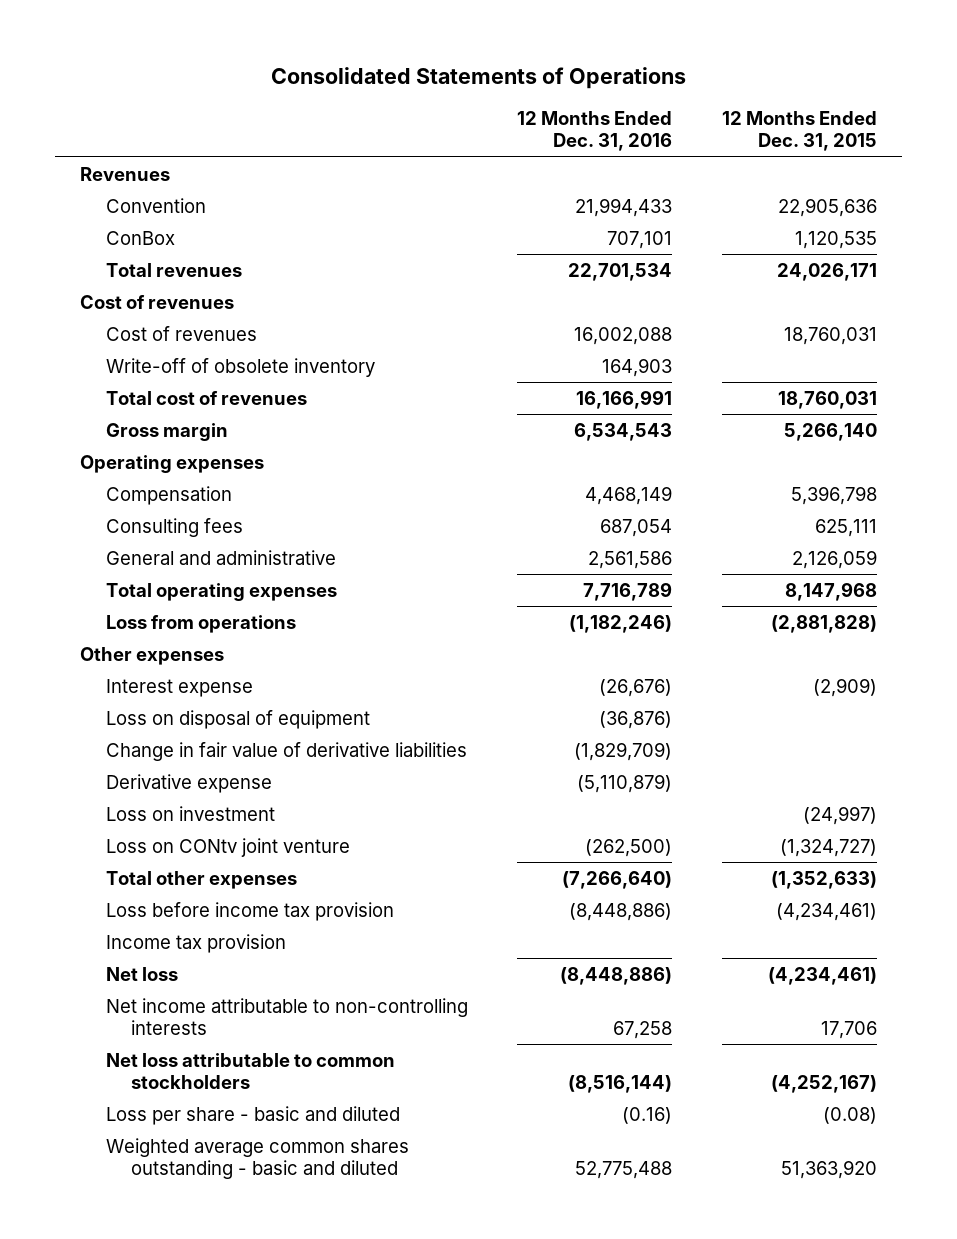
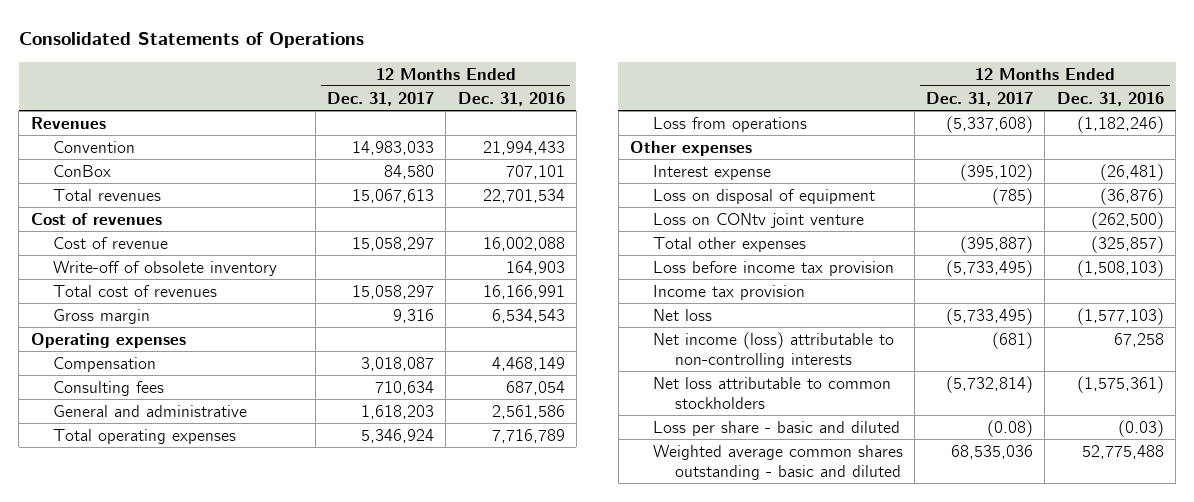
[722,111,878,152] 12 Months Ended Dec. 31, 2015 -> none
none -> [326,92,434,107] Dec. 31, 2017
[105,325,257,341] Cost of revenues -> [53,237,169,250] Cost of revenue
[599,678,673,697] (26,676) -> [1099,164,1164,182] (26,481)
[105,741,467,761] Change in fair value of derivative liabilities -> none
[105,773,272,793] Derivative expense -> none
[105,805,275,821] Loss on investment -> none
[562,870,673,889] (7,266,640) -> [1090,236,1164,254] (325,857)
[569,902,673,921] (8,448,886) -> [1076,260,1164,278] (1,508,103)
[560,966,673,985] (8,448,886) -> [1076,308,1164,326] (1,577,103)
[105,997,468,1035] Net income attributable to non-controlling interests -> [652,332,894,368] Net income (loss) attributable to non-controlling interests
[568,1074,673,1093] (8,516,144) -> [1076,376,1164,394] (1,575,361)
[622,1106,673,1124] (0.16) -> [1117,420,1164,438] (0.03)

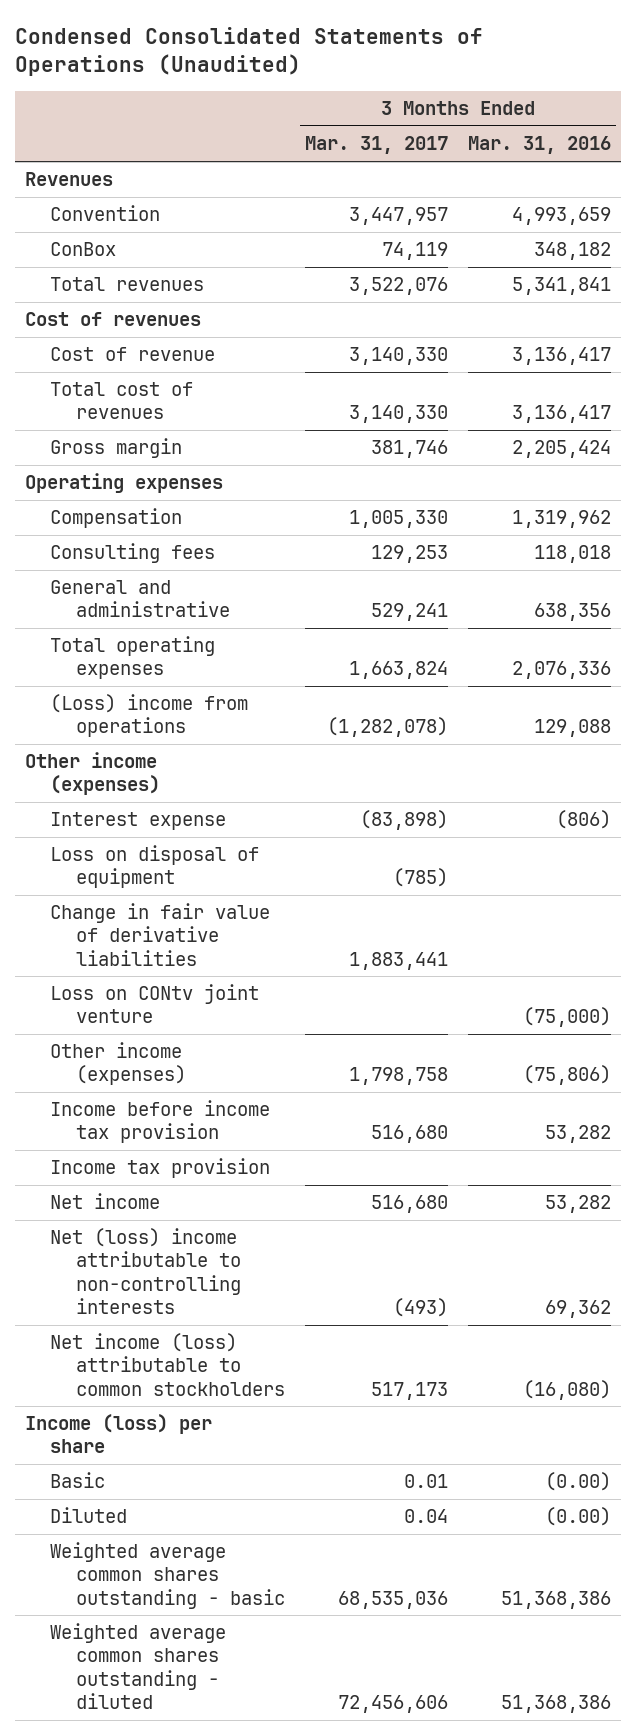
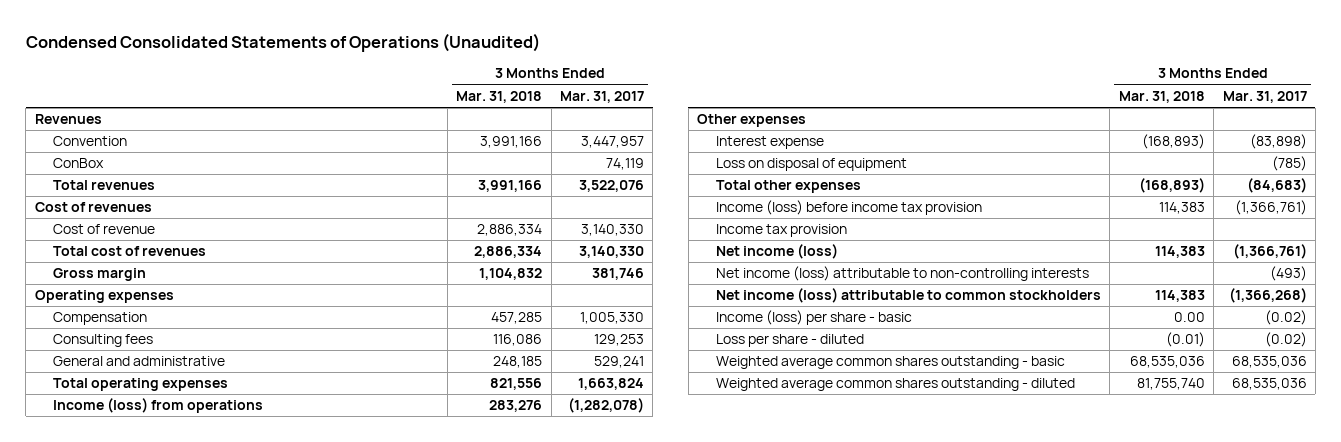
[468,136,612,155] Mar. 31, 2016 -> none
none -> [456,90,543,103] Mar. 31, 2018
[50,694,249,738] (Loss) income from operations -> [53,398,264,414] Income (loss) from operations
[25,752,161,796] Other income (expenses) -> [697,114,807,128] Other expenses
[50,903,271,966] Change in fair value of derivative liabilities -> none
[50,984,260,1024] Loss on CONtv joint venture -> none
[50,1042,186,1086] Other income (expenses) -> [716,180,862,194] Total other expenses
[348,1067,448,1086] 1,798,758 -> [1246,178,1307,194] (84,683)
[50,1100,271,1144] Income before income tax provision -> [716,200,983,216] Income (loss) before income tax provision
[370,1125,448,1144] 516,680 -> [1234,200,1307,216] (1,366,761)
[25,1414,213,1454] Income (loss) per share -> none
[50,1193,161,1210] Net income -> [716,244,839,260] Net income (loss)
[370,1195,448,1214] 516,680 -> [1232,244,1307,260] (1,366,761)
[50,1228,241,1314] Net (loss) income attributable to non-controlling interests -> [716,266,1090,282] Net income (loss) attributable to non-controlling interests
[370,1381,448,1400] 517,173 -> [1228,288,1307,304] (1,366,268)
[50,1472,106,1489] Basic -> [716,310,913,326] Income (loss) per share - basic
[403,1474,448,1489] 0.01 -> [1264,310,1307,326] (0.02)
[50,1507,128,1524] Diluted -> [716,334,865,348] Loss per share - diluted
[403,1509,448,1524] 0.04 -> [1264,332,1307,348] (0.02)
[337,1694,448,1713] 72,456,606 -> [1231,378,1307,391] 68,535,036

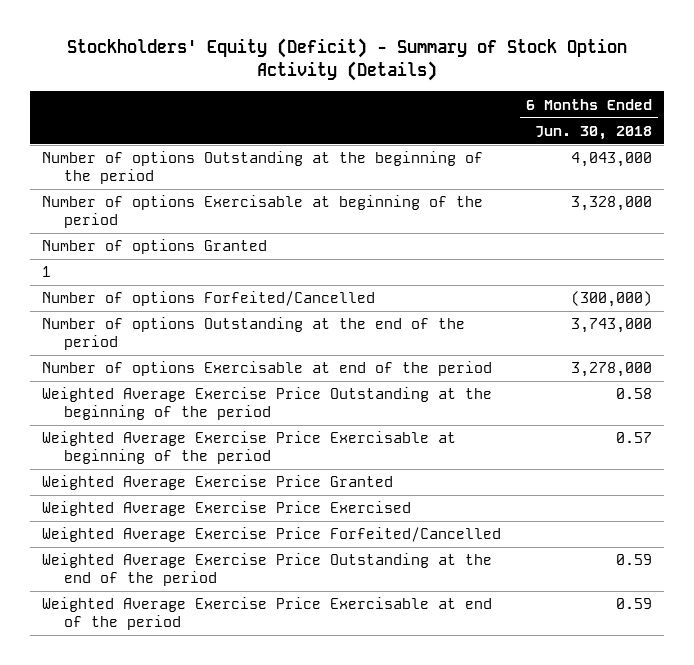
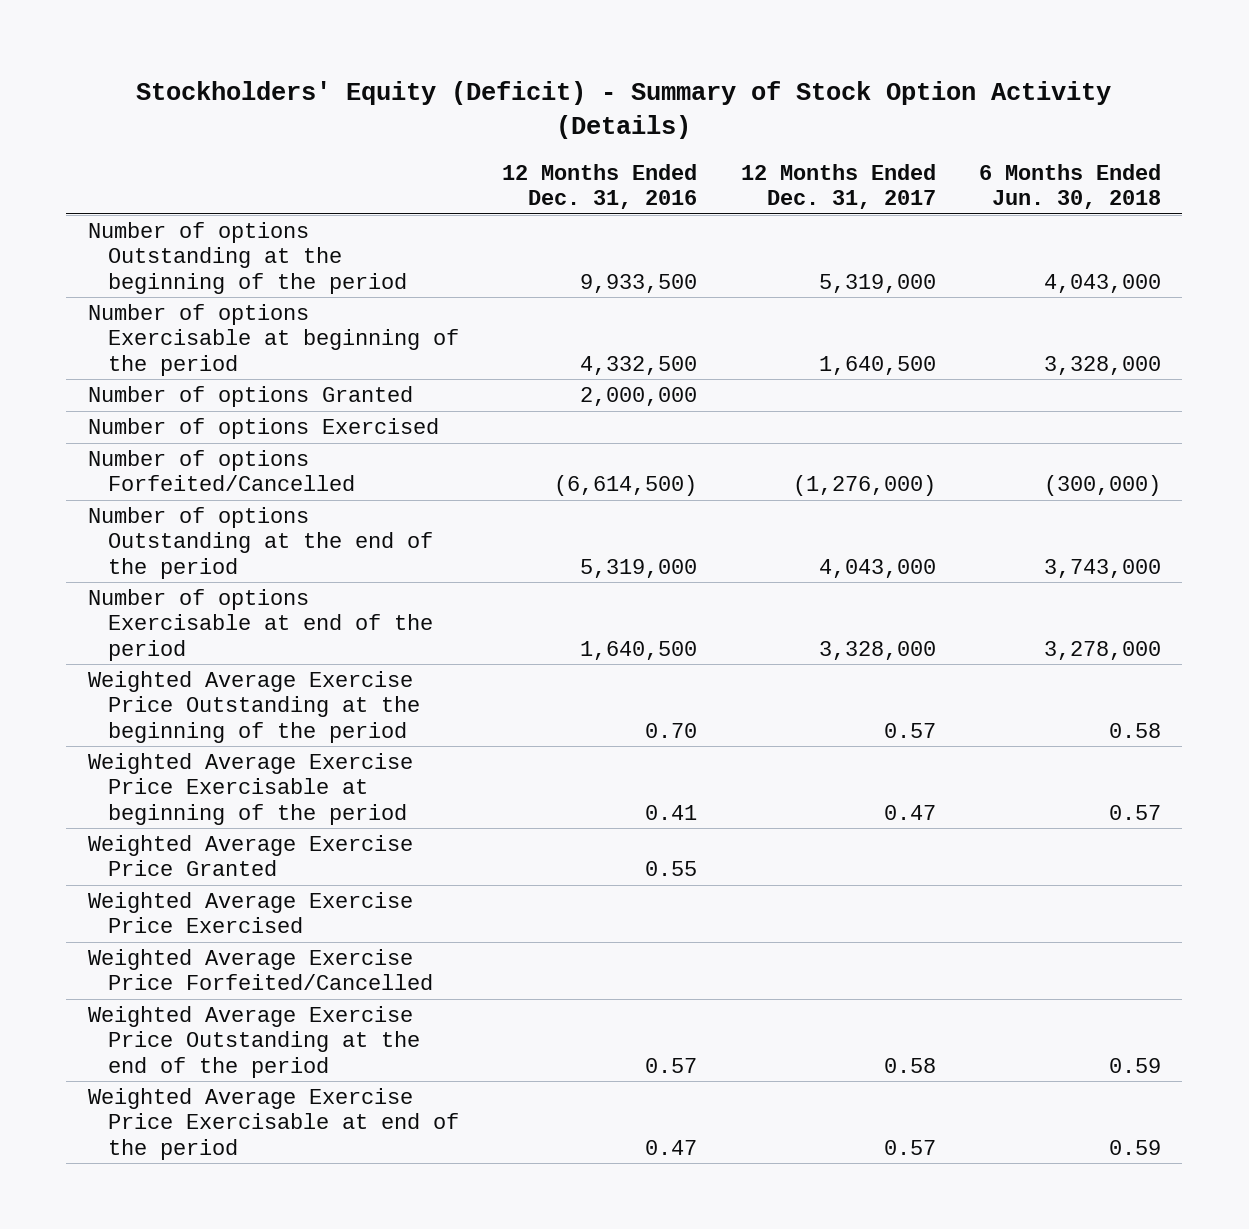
none -> [502,163,698,209] 12 Months Ended Dec. 31, 2016
none -> [740,163,936,209] 12 Months Ended Dec. 31, 2017
[42,266,52,278] 1 -> [87,418,439,440] Number of options Exercised

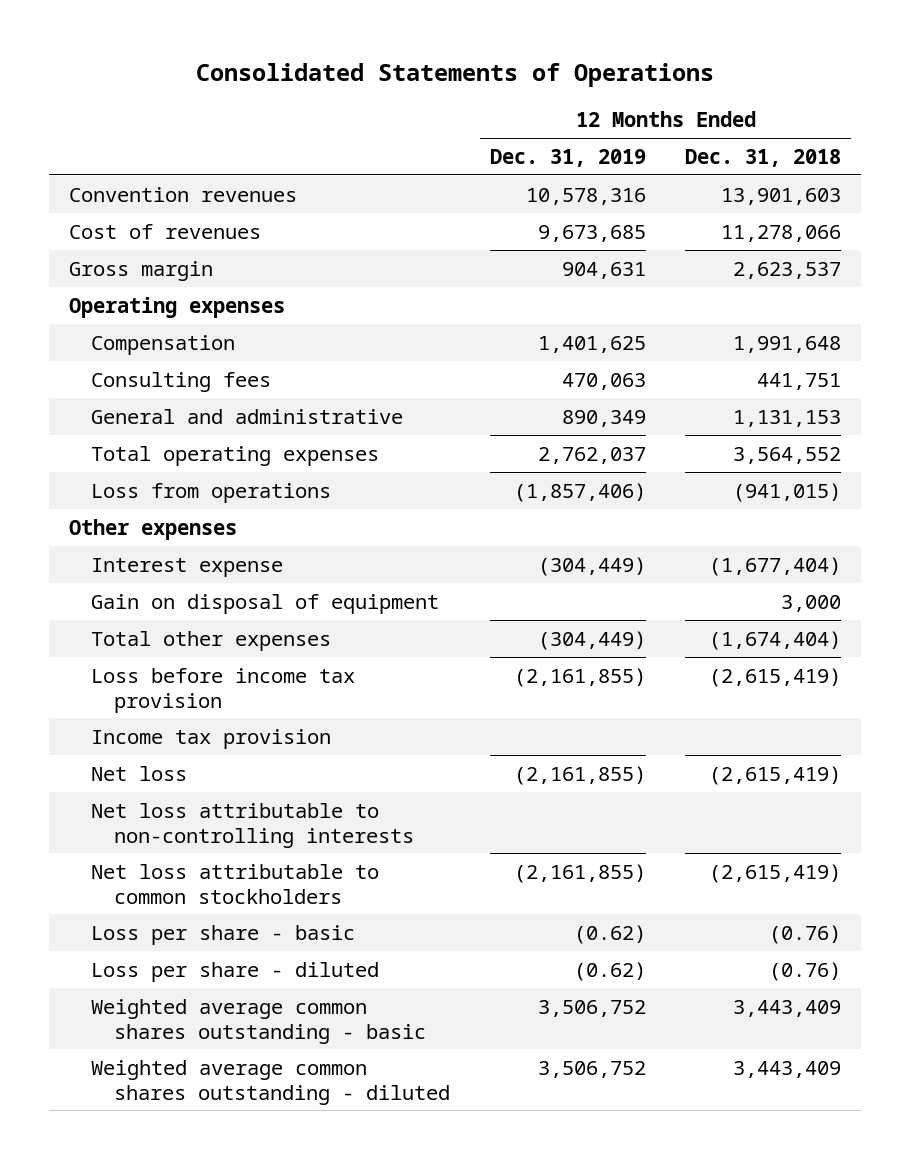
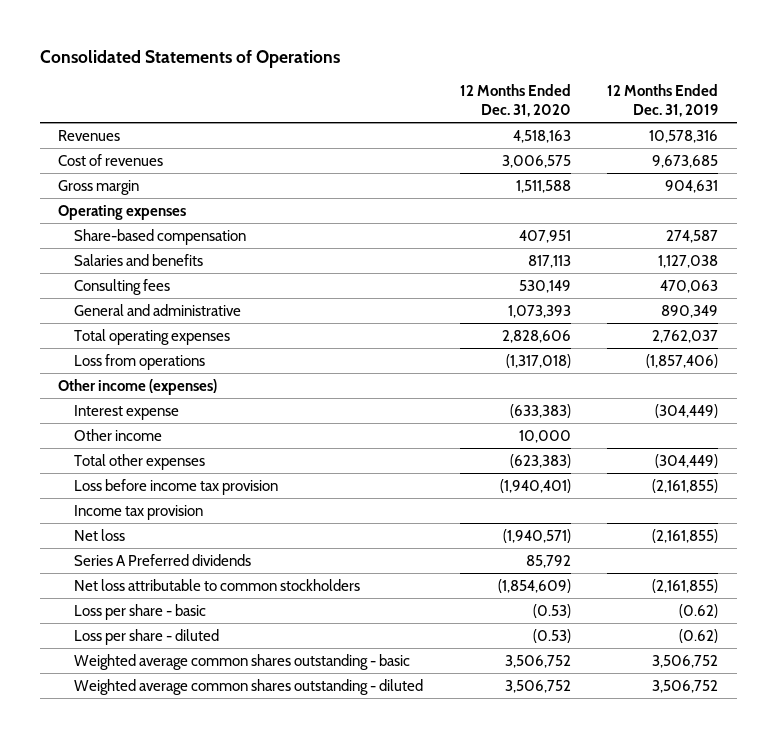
[685,148,842,167] Dec. 31, 2018 -> none
none -> [459,83,571,118] 12 Months Ended Dec. 31, 2020
[68,186,297,202] Convention revenues -> [57,129,120,141] Revenues
[91,334,236,355] Compensation -> none
none -> [73,228,246,245] Share-based compensation
none -> [73,253,203,266] Salaries and benefits
[68,518,237,540] Other expenses -> [57,378,217,395] Other income (expenses)
[91,593,440,614] Gain on disposal of equipment -> none
none -> [73,428,162,441] Other income
[91,802,414,848] Net loss attributable to non-controlling interests -> none
none -> [73,553,251,566] Series A Preferred dividends

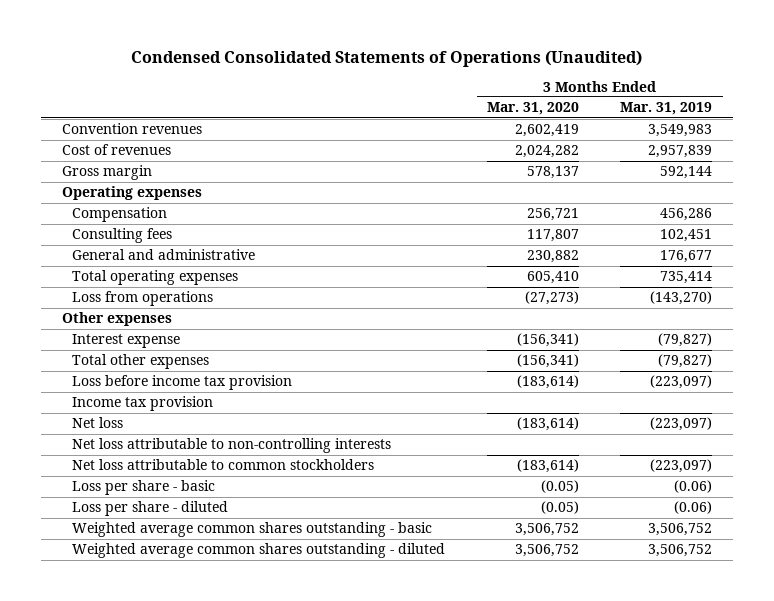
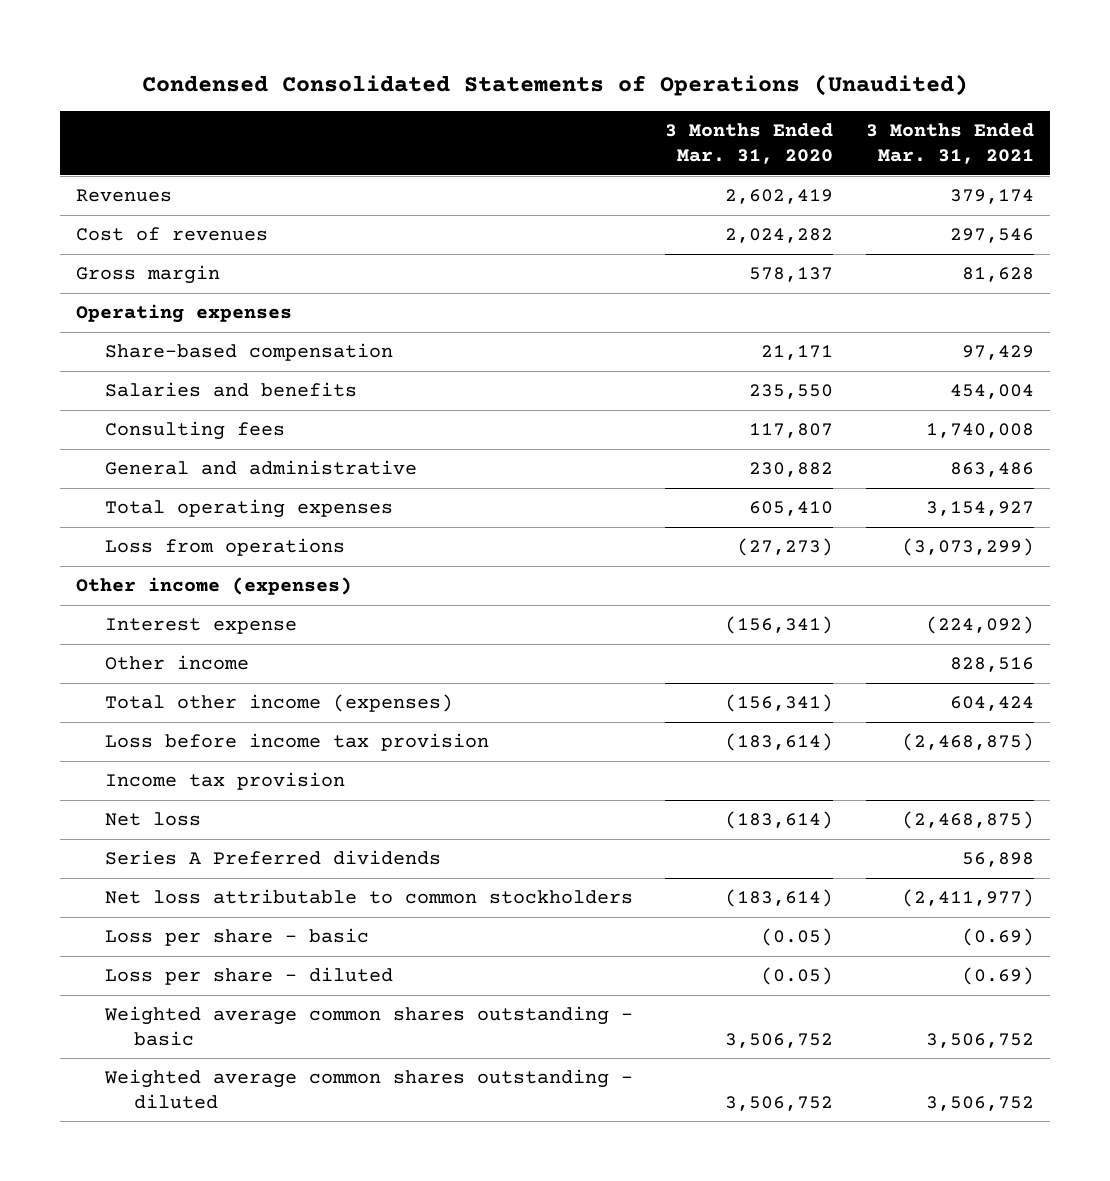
[620,102,713,116] Mar. 31, 2019 -> none
none -> [865,123,1034,165] 3 Months Ended Mar. 31, 2021
[61,123,202,135] Convention revenues -> [75,189,172,203] Revenues
[72,207,168,223] Compensation -> none
none -> [104,343,393,362] Share-based compensation
none -> [104,382,357,398] Salaries and benefits
[61,312,172,327] Other expenses -> [75,577,352,596] Other income (expenses)
none -> [104,655,249,671] Other income
[72,354,210,370] Total other expenses -> [104,694,453,713] Total other income (expenses)
[72,438,392,454] Net loss attributable to non-controlling interests -> none
none -> [104,850,441,866] Series A Preferred dividends

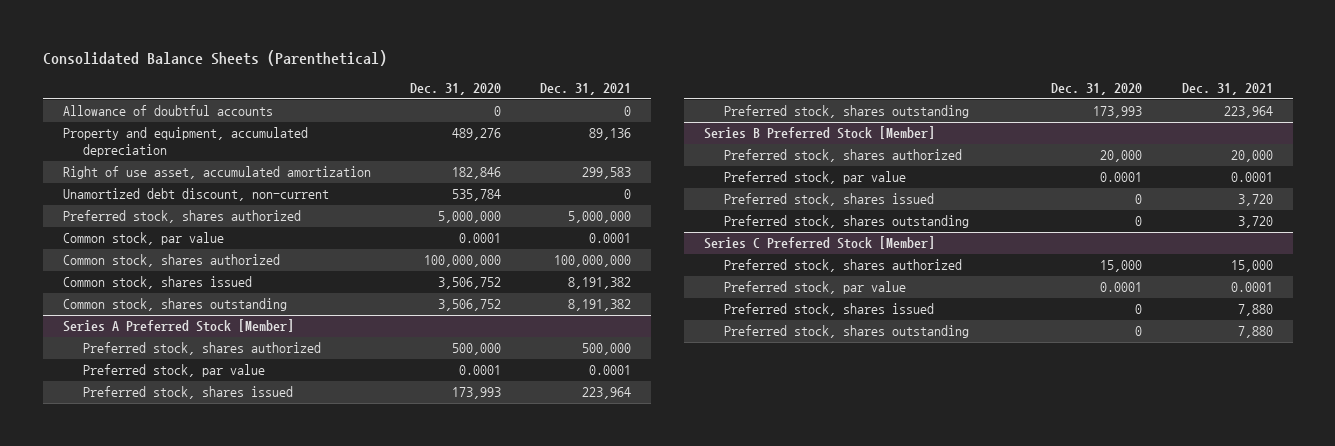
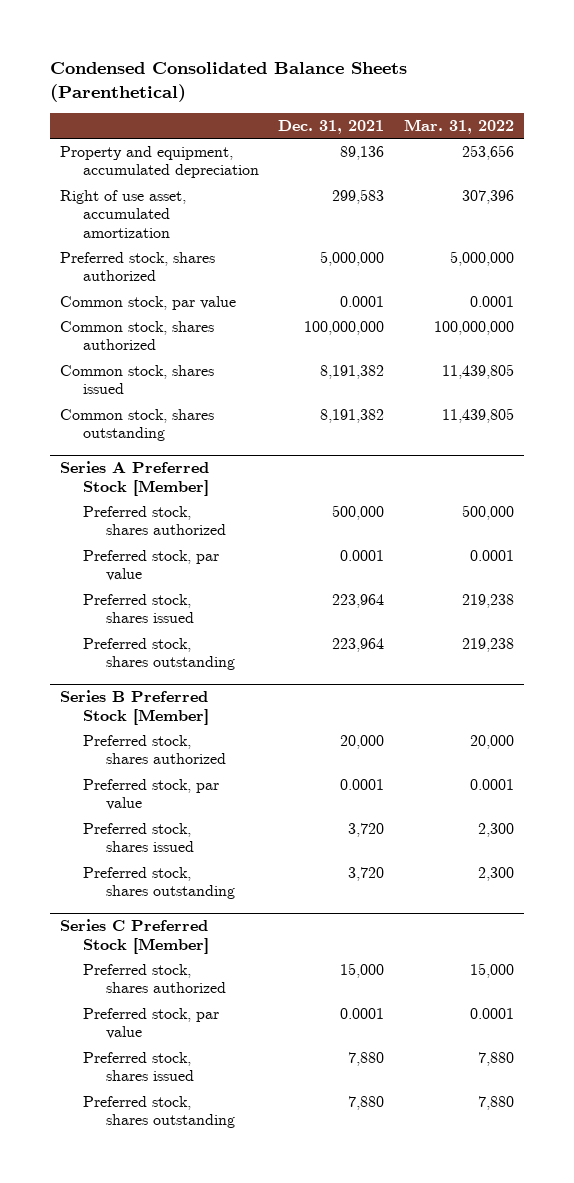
[42,50,387,67] Consolidated Balance Sheets (Parenthetical) -> [49,61,407,102] Condensed Consolidated Balance Sheets (Parenthetical)
[409,83,501,96] Dec. 31, 2020 -> none
none -> [404,119,515,135] Mar. 31, 2022
[62,105,273,117] Allowance of doubtful accounts -> none
[62,188,329,202] Unamortized debt discount, non-current -> none

